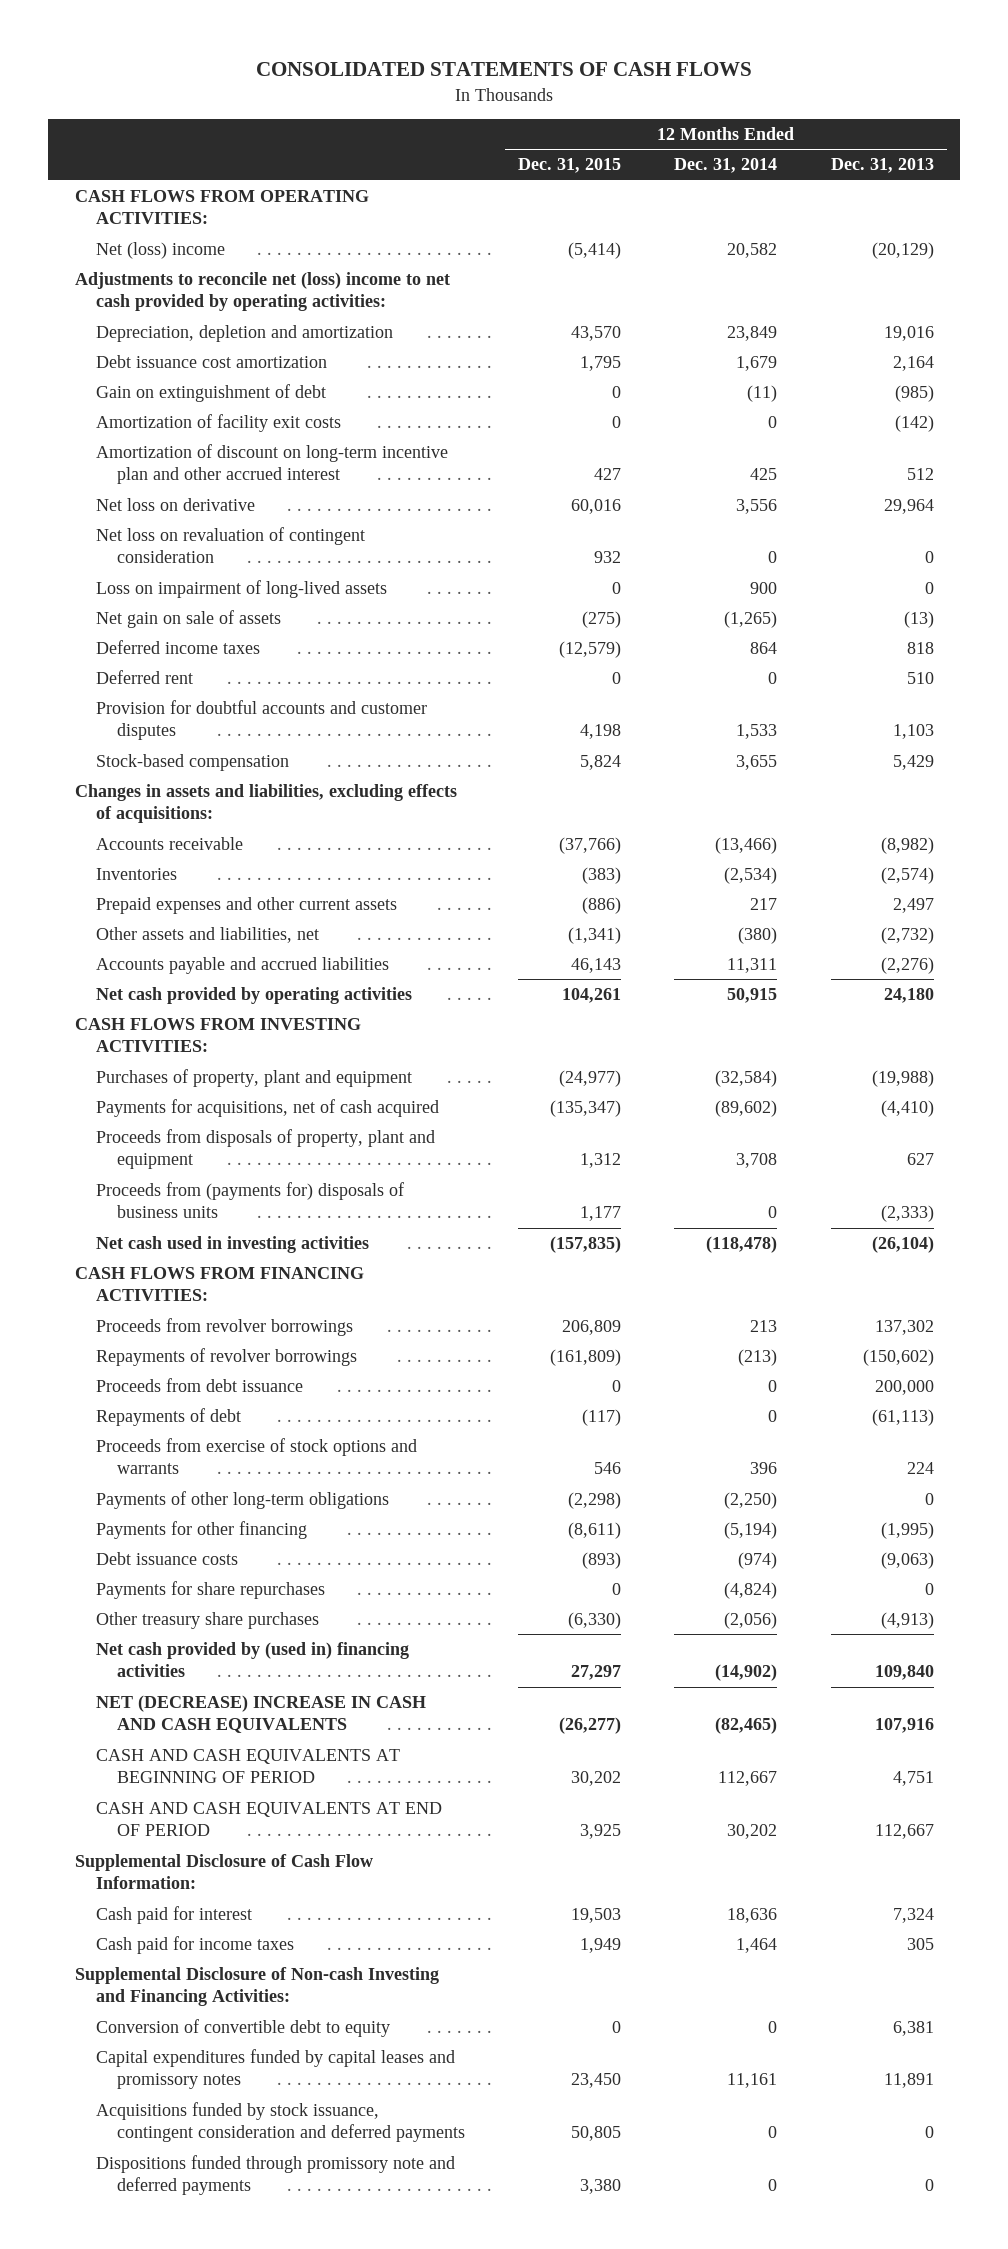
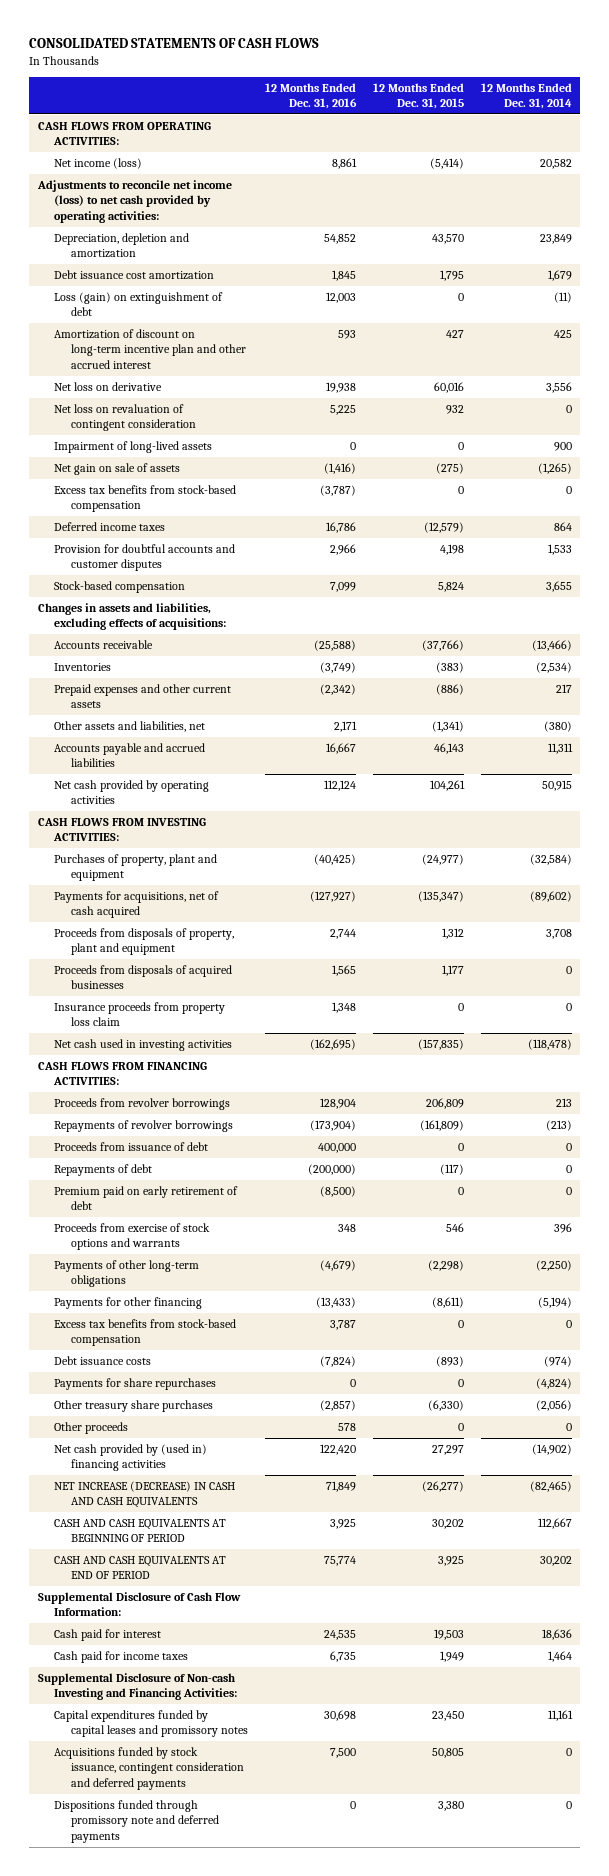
[830,158,934,174] Dec. 31, 2013 -> none
none -> [265,82,358,110] 12 Months Ended Dec. 31, 2016
[95,242,225,260] Net (loss) income -> [54,157,143,169] Net income (loss)
[74,272,450,312] Adjustments to reconcile net (loss) income to net cash provided by operating activities: -> [36,179,232,223] Adjustments to reconcile net income (loss) to net cash provided by operating activities:
[95,414,341,433] Amortization of facility exit costs -> none
[95,384,326,403] Gain on extinguishment of debt -> [54,291,224,317] Loss (gain) on extinguishment of debt
[95,580,387,599] Loss on impairment of long-lived assets -> [54,440,213,453] Impairment of long-lived assets
none -> [54,484,237,513] Excess tax benefits from stock-based compensation
[95,670,193,685] Deferred rent -> none
[95,1182,404,1219] Proceeds from (payments for) disposals of business units -> [54,964,233,990] Proceeds from disposals of acquired businesses
none -> [54,1001,226,1027] Insurance proceeds from property loss claim
[95,1378,303,1393] Proceeds from debt issuance -> [54,1141,209,1151] Proceeds from issuance of debt
none -> [54,1185,239,1211] Premium paid on early retirement of debt
none -> [54,1318,237,1347] Excess tax benefits from stock-based compensation
none -> [54,1421,129,1434] Other proceeds
[95,1695,426,1734] NET (DECREASE) INCREASE IN CASH AND CASH EQUIVALENTS -> [54,1480,236,1509] NET INCREASE (DECREASE) IN CASH AND CASH EQUIVALENTS
[95,2019,390,2038] Conversion of convertible debt to equity -> none

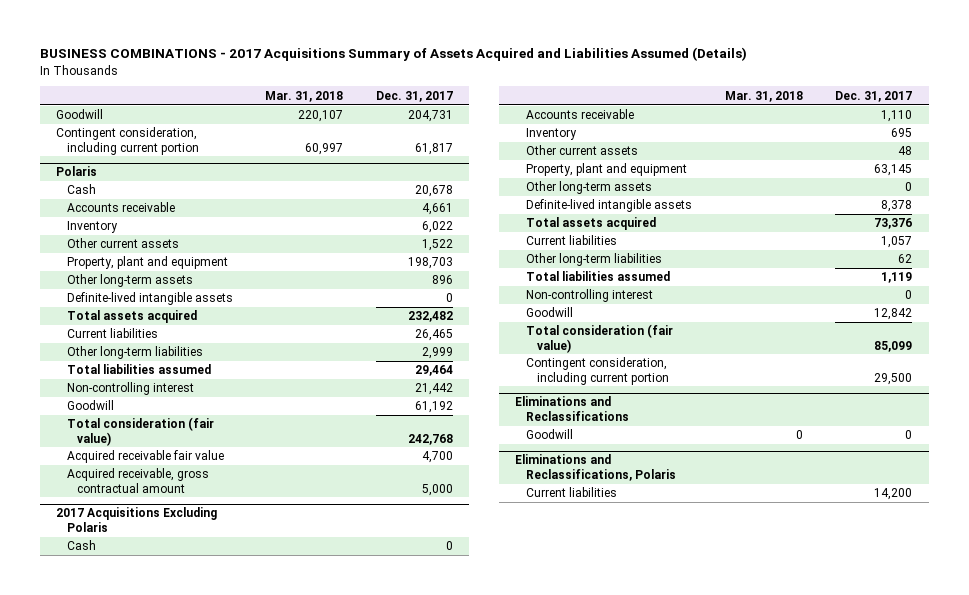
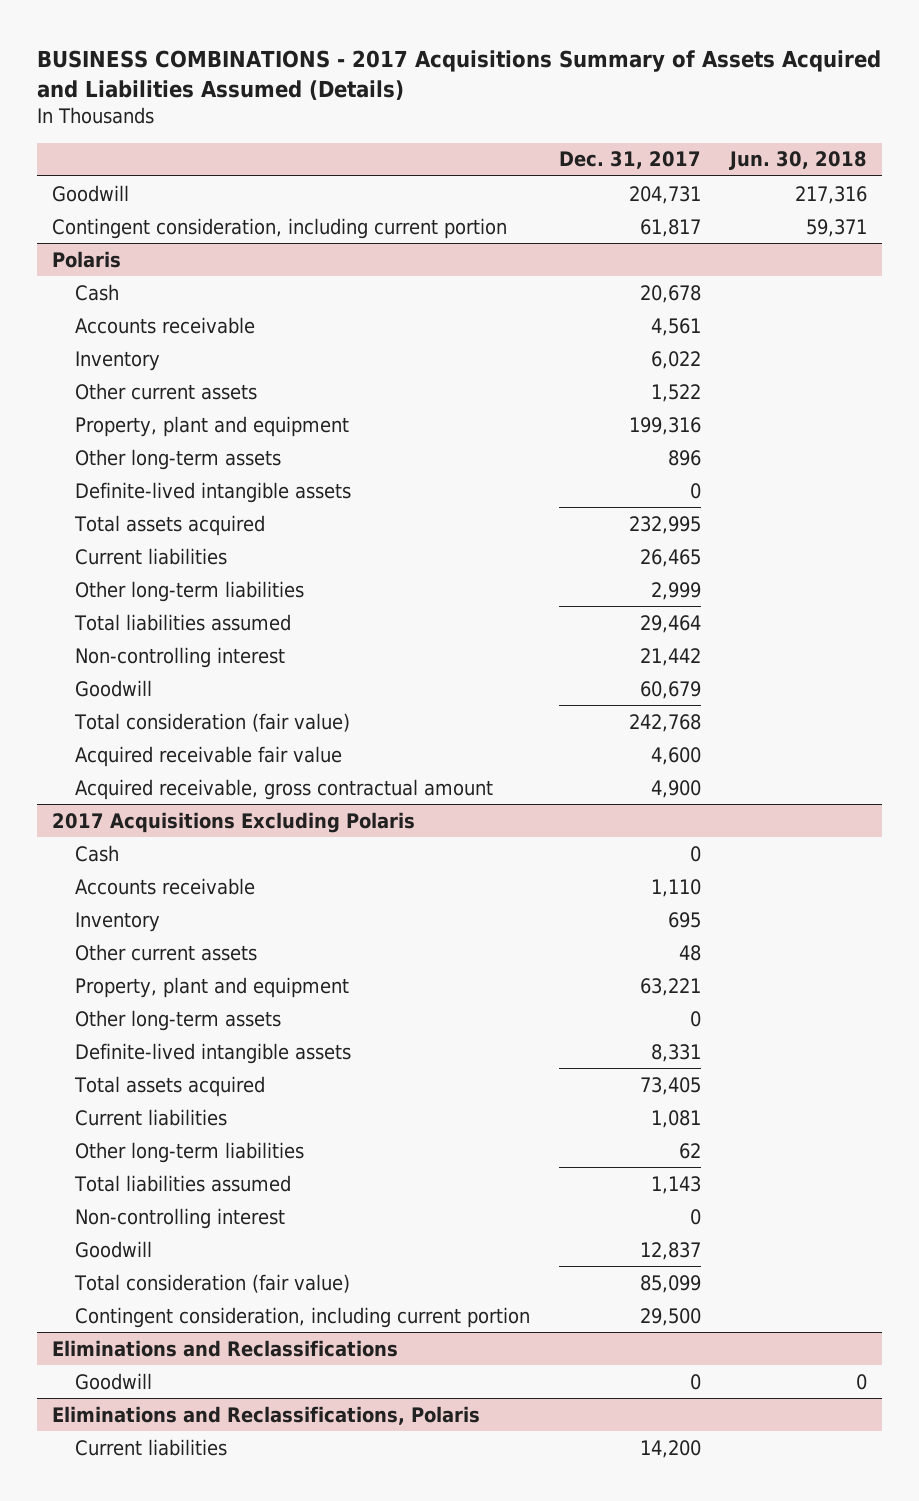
[265,90,344,102] Mar. 31, 2018 -> none
none -> [728,151,867,171] Jun. 30, 2018
[422,203,454,216] 4,661 -> [650,317,701,336] 4,561
[408,257,454,270] 198,703 -> [628,416,701,435] 199,316
[408,311,454,323] 232,482 -> [628,515,701,534] 232,995
[415,401,454,414] 61,192 -> [639,680,701,699] 60,679
[422,451,454,464] 4,700 -> [650,746,701,765] 4,600
[422,483,454,496] 5,000 -> [650,779,701,798] 4,900
[874,164,913,177] 63,145 -> [639,977,701,996] 63,221
[881,200,913,213] 8,378 -> [650,1043,701,1062] 8,331
[874,218,913,230] 73,376 -> [639,1076,701,1095] 73,405
[881,236,913,249] 1,057 -> [650,1109,701,1128] 1,081
[881,272,913,284] 1,119 -> [650,1175,701,1194] 1,143
[874,308,913,321] 12,842 -> [639,1241,701,1260] 12,837

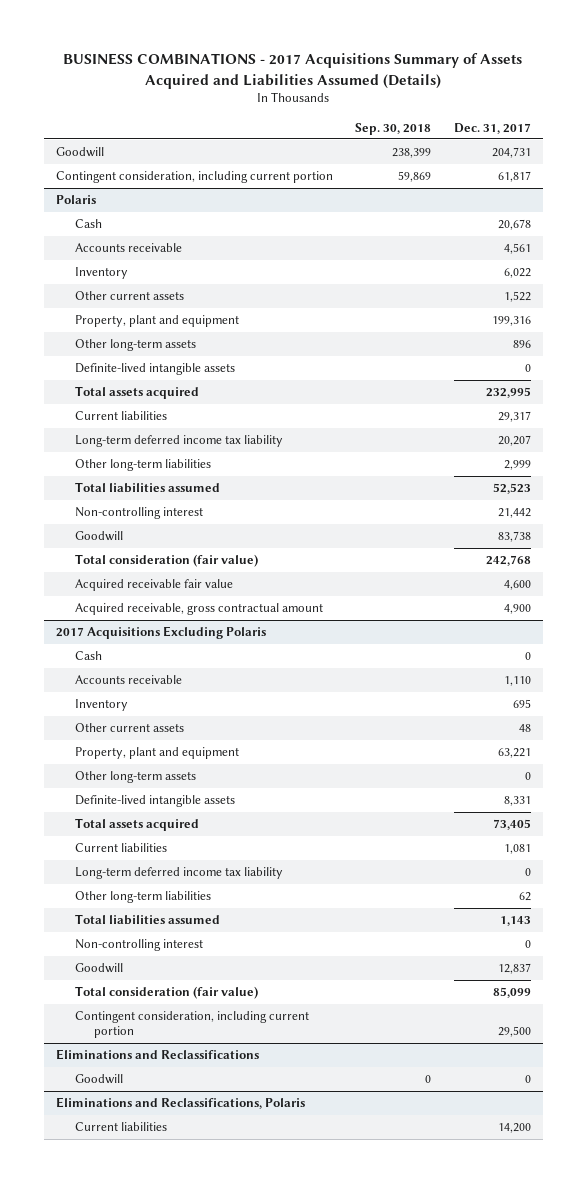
[728,151,867,171] Jun. 30, 2018 -> none
none -> [355,122,432,135] Sep. 30, 2018
[639,548,701,567] 26,465 -> [498,411,532,423] 29,317
none -> [74,435,283,448] Long-term deferred income tax liability
[639,614,701,633] 29,464 -> [493,483,532,495] 52,523
[639,680,701,699] 60,679 -> [498,531,532,543] 83,738
none -> [74,867,283,880] Long-term deferred income tax liability

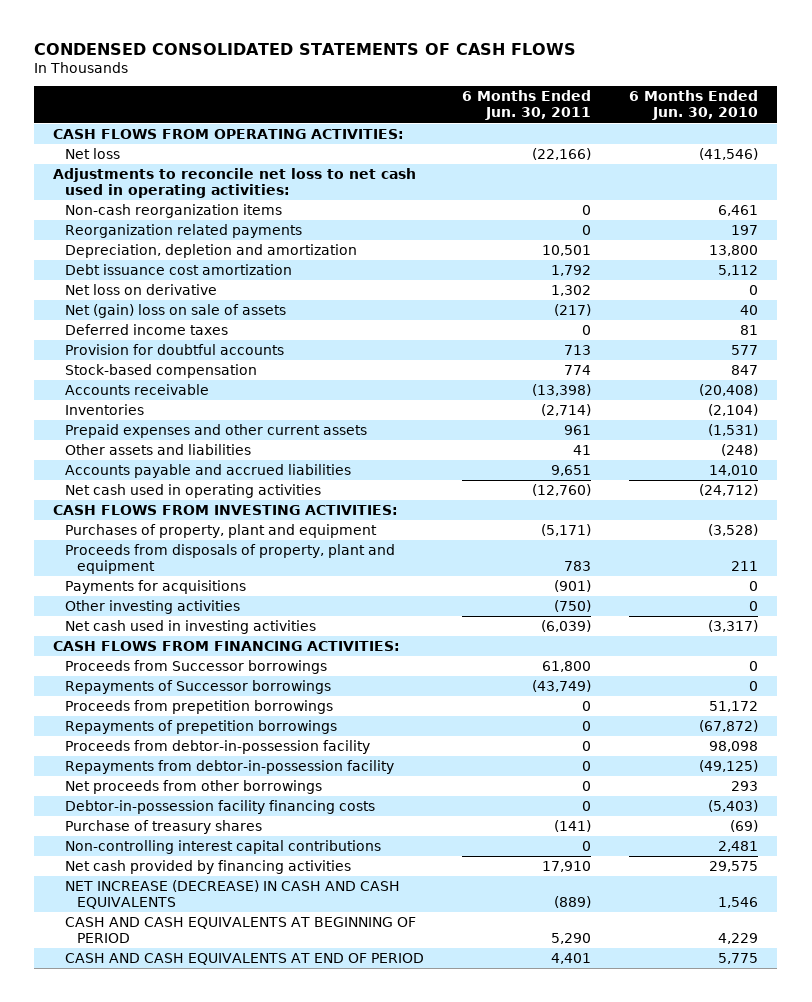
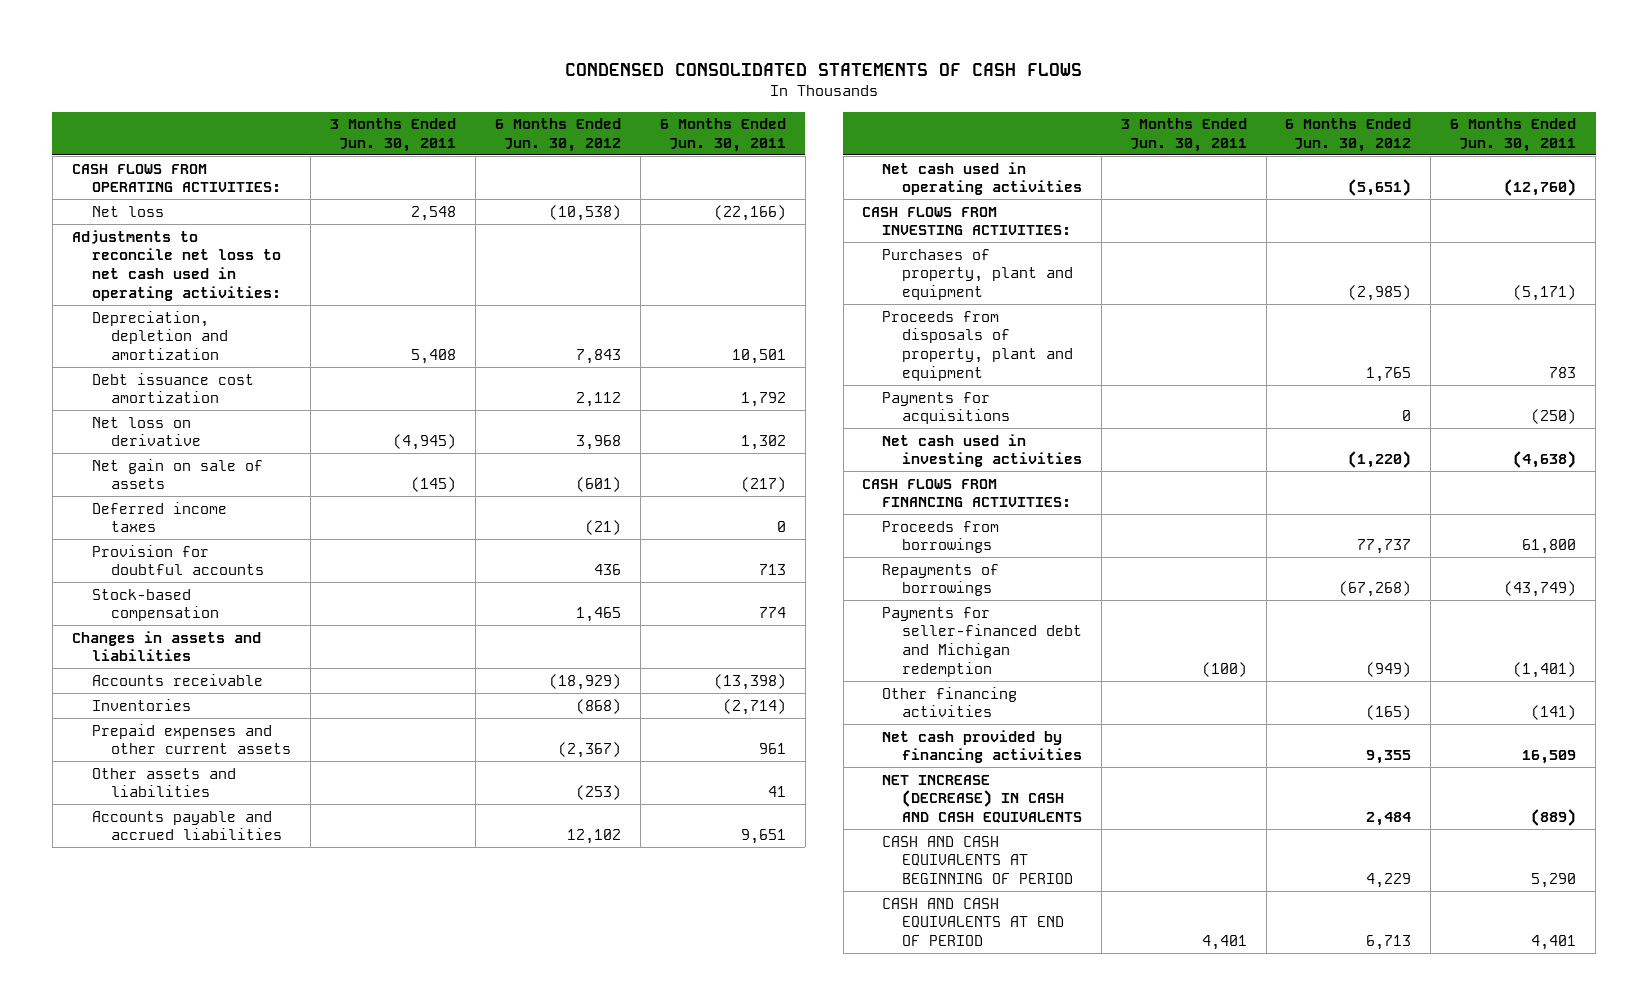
[629,90,759,121] 6 Months Ended Jun. 30, 2010 -> none
none -> [330,118,457,152] 3 Months Ended Jun. 30, 2011
none -> [494,118,621,152] 6 Months Ended Jun. 30, 2012
[64,204,282,219] Non-cash reorganization items -> none
[64,224,302,239] Reorganization related payments -> none
[64,304,286,319] Net (gain) loss on sale of assets -> [91,458,263,490] Net gain on sale of assets
none -> [71,630,261,662] Changes in assets and liabilities
[64,600,240,615] Other investing activities -> none
[554,580,592,593] (901) -> [1531,409,1577,425] (250)
[541,620,592,633] (6,039) -> [1513,451,1577,469] (4,638)
[64,700,333,715] Proceeds from prepetition borrowings -> none
[64,720,337,735] Repayments of prepetition borrowings -> none
[64,740,370,755] Proceeds from debtor-in-possession facility -> none
[64,760,394,775] Repayments from debtor-in-possession facility -> none
[64,780,322,795] Net proceeds from other borrowings -> none
[64,800,375,815] Debtor-in-possession facility financing costs -> none
[64,840,381,855] Non-controlling interest capital contributions -> none
[64,660,327,675] Proceeds from Successor borrowings -> [882,520,1000,554] Proceeds from borrowings
[64,680,331,695] Repayments of Successor borrowings -> [882,563,1000,597] Repayments of borrowings
none -> [882,606,1082,677] Payments for seller-financed debt and Michigan redemption
[64,820,262,835] Purchase of treasury shares -> [882,686,1018,718] Other financing activities
[542,861,592,873] 17,910 -> [1522,750,1577,765] 16,509

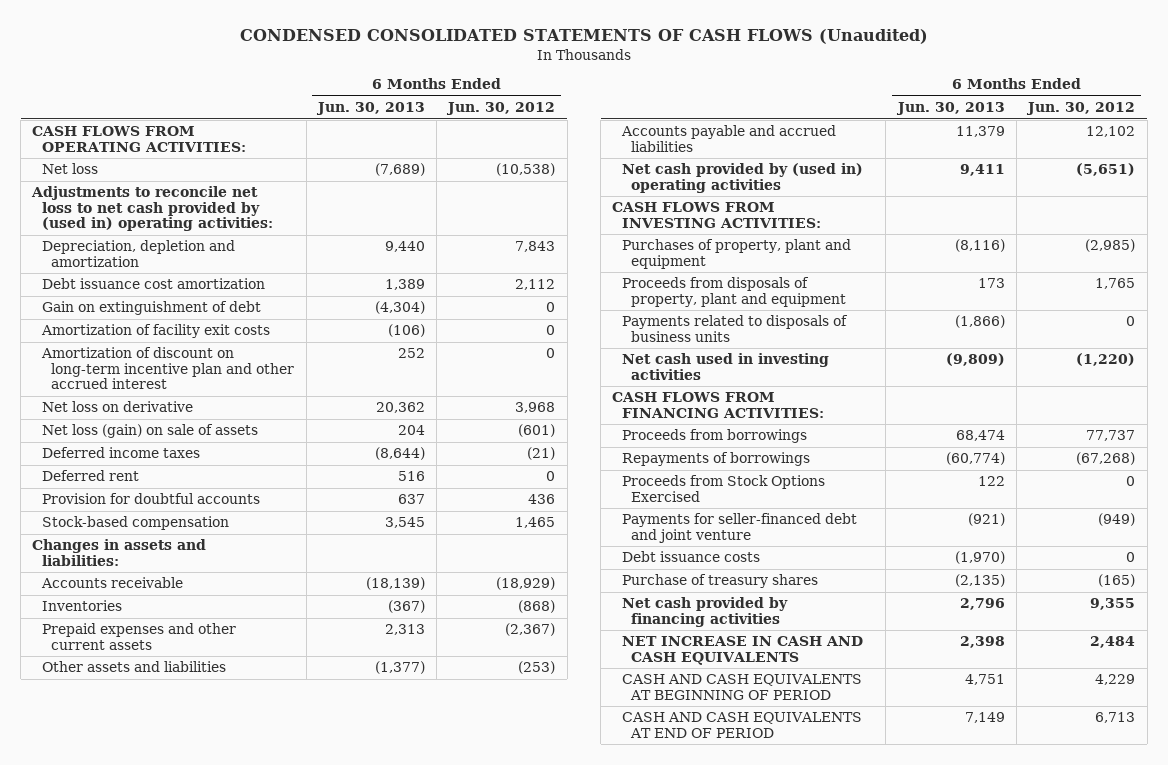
[565,62,1083,76] CONDENSED CONSOLIDATED STATEMENTS OF CASH FLOWS -> [239,29,928,45] CONDENSED CONSOLIDATED STATEMENTS OF CASH FLOWS (Unaudited)
[330,118,457,152] 3 Months Ended Jun. 30, 2011 -> none
[659,118,786,152] 6 Months Ended Jun. 30, 2011 -> none
none -> [315,102,425,116] Jun. 30, 2013
[71,229,281,301] Adjustments to reconcile net loss to net cash used in operating activities: -> [31,186,273,232] Adjustments to reconcile net loss to net cash provided by (used in) operating activities:
none -> [41,301,261,316] Gain on extinguishment of debt
none -> [40,324,270,339] Amortization of facility exit costs
none -> [40,347,295,390] Amortization of discount on long-term incentive plan and other accrued interest
[91,458,263,490] Net gain on sale of assets -> [41,424,258,439] Net loss (gain) on sale of assets
none -> [41,470,139,482] Deferred rent
[71,630,261,662] Changes in assets and liabilities -> [32,539,207,566] Changes in assets and liabilities:
[882,161,1082,196] Net cash used in operating activities -> [621,163,863,193] Net cash provided by (used in) operating activities
[882,391,1010,425] Payments for acquisitions -> none
none -> [621,315,848,342] Payments related to disposals of business units
none -> [621,475,825,502] Proceeds from Stock Options Exercised
[882,606,1082,677] Payments for seller-financed debt and Michigan redemption -> [621,513,857,543] Payments for seller-financed debt and joint venture
none -> [621,551,760,563] Debt issuance costs
[882,686,1018,718] Other financing activities -> [621,574,818,589] Purchase of treasury shares
[882,774,1082,823] NET INCREASE (DECREASE) IN CASH AND CASH EQUIVALENTS -> [621,636,863,665] NET INCREASE IN CASH AND CASH EQUIVALENTS

